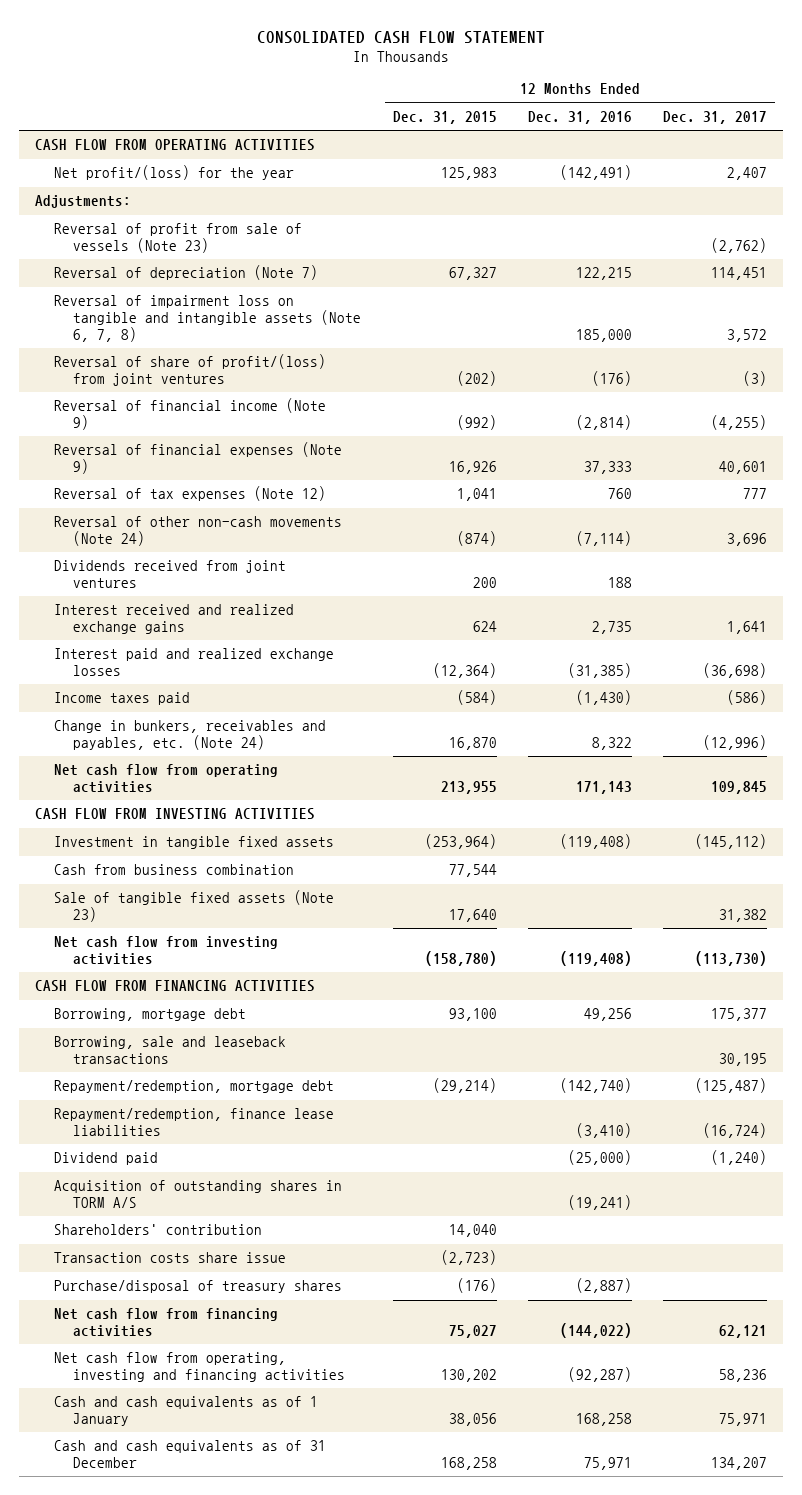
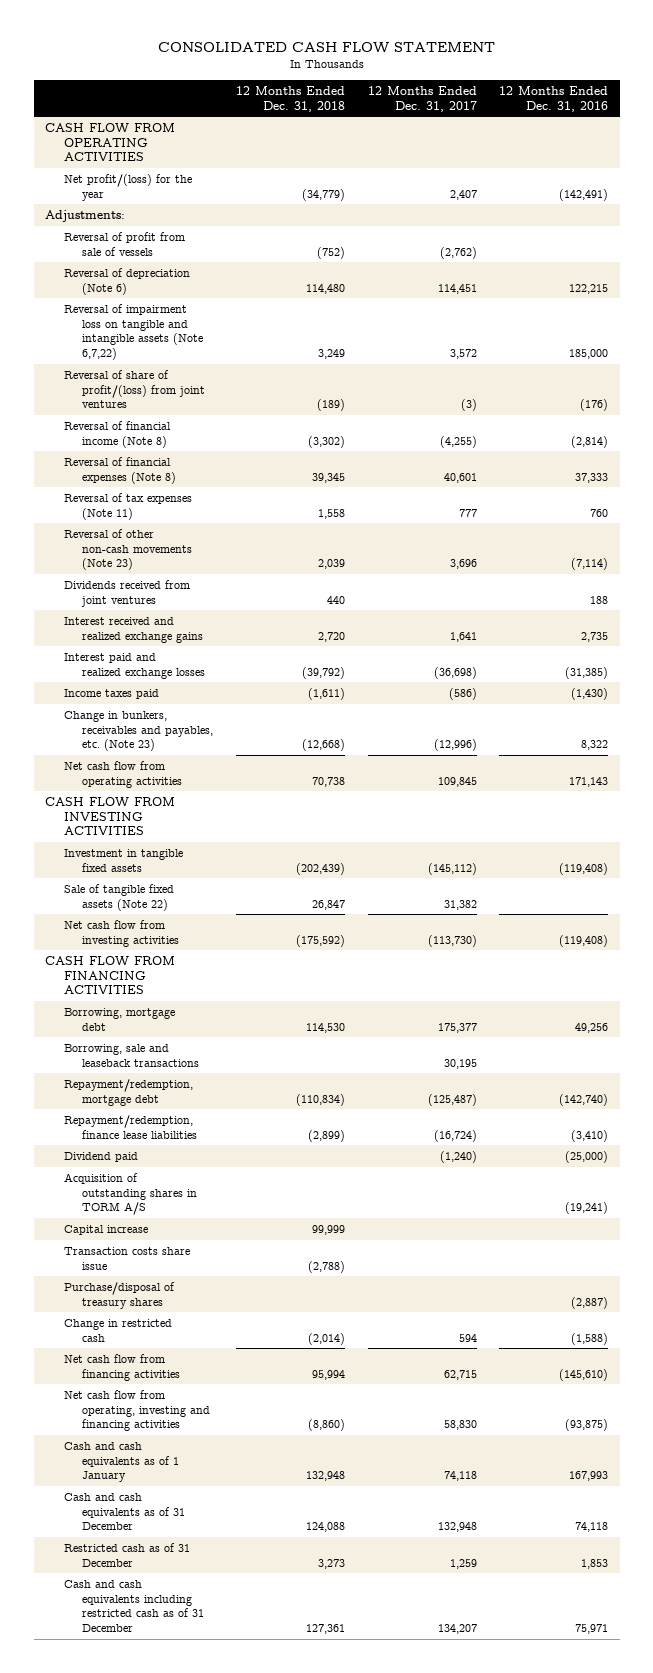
[392,111,497,125] Dec. 31, 2015 -> none
none -> [235,86,345,112] 12 Months Ended Dec. 31, 2018
[54,223,303,254] Reversal of profit from sale of vessels (Note 23) -> [63,231,185,256] Reversal of profit from sale of vessels
[54,265,319,281] Reversal of depreciation (Note 7) -> [63,267,190,295] Reversal of depreciation (Note 6)
[54,295,362,343] Reversal of impairment loss on tangible and intangible assets (Note 6, 7, 8) -> [63,303,204,360] Reversal of impairment loss on tangible and intangible assets (Note 6,7,22)
[54,398,327,431] Reversal of financial income (Note 9) -> [63,420,171,448] Reversal of financial income (Note 8)
[54,442,343,475] Reversal of financial expenses (Note 9) -> [63,456,177,484] Reversal of financial expenses (Note 8)
[54,486,327,502] Reversal of tax expenses (Note 12) -> [63,492,192,520] Reversal of tax expenses (Note 11)
[54,516,343,547] Reversal of other non-cash movements (Note 24) -> [63,528,193,571] Reversal of other non-cash movements (Note 23)
[54,720,327,751] Change in bunkers, receivables and payables, etc. (Note 24) -> [63,710,214,752] Change in bunkers, receivables and payables, etc. (Note 23)
[54,864,295,876] Cash from business combination -> none
[54,890,335,923] Sale of tangible fixed assets (Note 23) -> [63,883,174,911] Sale of tangible fixed assets (Note 22)
[54,1224,263,1236] Shareholders' contribution -> none
none -> [63,1224,148,1235] Capital increase
none -> [63,1318,172,1342] Change in restricted cash
[560,1323,633,1339] (144,022) -> [559,1368,609,1381] (145,610)
[719,1325,768,1339] 62,121 -> [443,1369,477,1380] 62,715
[568,1367,633,1383] (92,287) -> [565,1419,609,1432] (93,875)
[719,1369,768,1383] 58,236 -> [443,1420,477,1431] 58,830
[576,1413,633,1427] 168,258 -> [569,1471,609,1482] 167,993
[719,1413,768,1427] 75,971 -> [443,1471,477,1482] 74,118
[584,1457,633,1471] 75,971 -> [575,1522,609,1533] 74,118
[711,1457,768,1471] 134,207 -> [437,1522,477,1533] 132,948
none -> [63,1542,190,1567] Restricted cash as of 31 December
none -> [63,1579,205,1632] Cash and cash equivalents including restricted cash as of 31 December

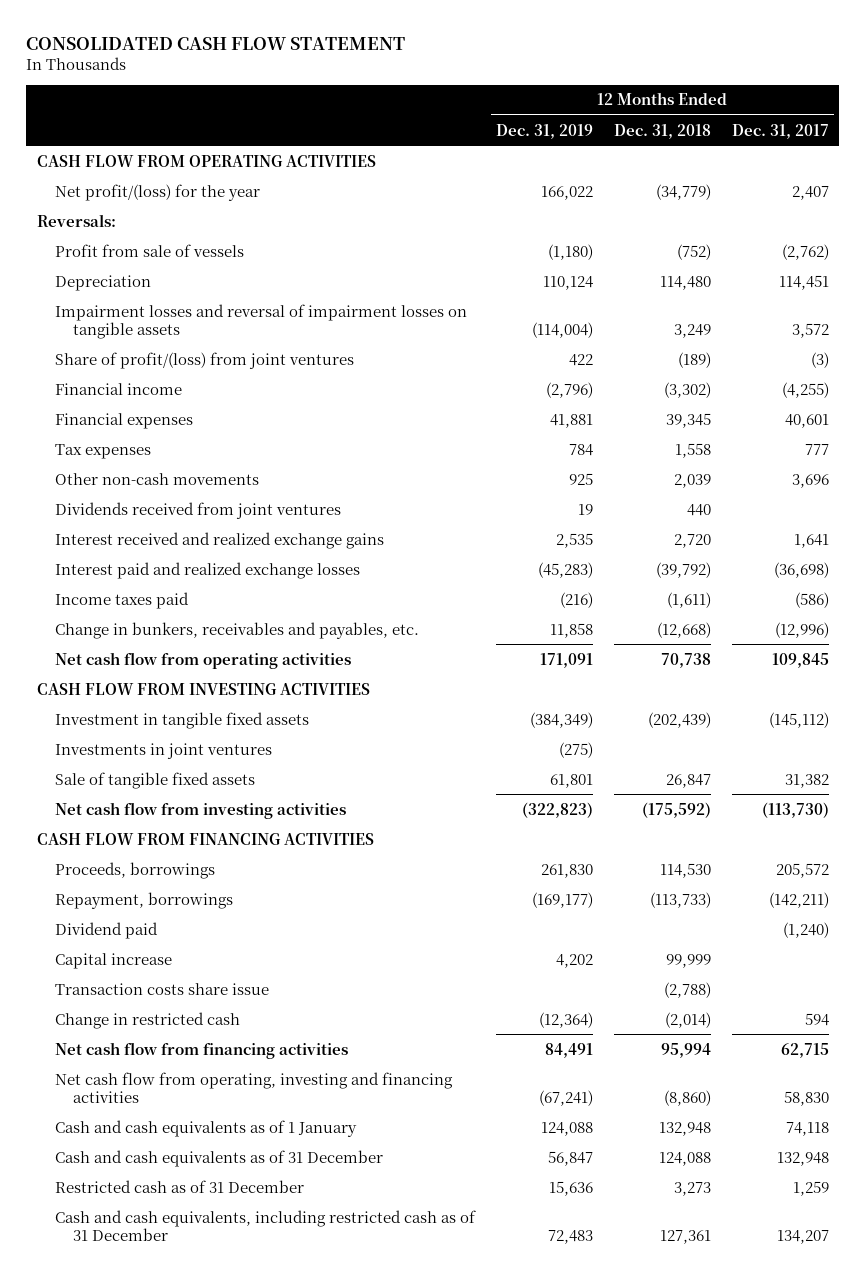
[499,86,609,112] 12 Months Ended Dec. 31, 2016 -> none
none -> [495,123,593,139] Dec. 31, 2019
[45,209,126,222] Adjustments: -> [36,213,116,227] Reversals:
[63,231,185,256] Reversal of profit from sale of vessels -> [54,243,244,257] Profit from sale of vessels
[63,267,190,295] Reversal of depreciation (Note 6) -> [54,274,151,291] Depreciation
[63,303,204,360] Reversal of impairment loss on tangible and intangible assets (Note 6,7,22) -> [54,303,467,339] Impairment losses and reversal of impairment losses on tangible assets
[63,369,206,409] Reversal of share of profit/(loss) from joint ventures -> [54,351,354,369] Share of profit/(loss) from joint ventures
[63,420,171,448] Reversal of financial income (Note 8) -> [54,382,182,395] Financial income
[63,456,177,484] Reversal of financial expenses (Note 8) -> [54,412,193,429] Financial expenses
[63,492,192,520] Reversal of tax expenses (Note 11) -> [54,443,151,459] Tax expenses
[63,528,193,571] Reversal of other non-cash movements (Note 23) -> [54,472,259,485] Other non-cash movements
[63,710,214,752] Change in bunkers, receivables and payables, etc. (Note 23) -> [54,621,419,639] Change in bunkers, receivables and payables, etc.
none -> [54,742,272,759] Investments in joint ventures
[63,883,174,911] Sale of tangible fixed assets (Note 22) -> [54,771,255,789] Sale of tangible fixed assets
[63,1043,200,1067] Borrowing, sale and leaseback transactions -> none
[63,1114,198,1139] Repayment/redemption, finance lease liabilities -> none
[63,1007,175,1031] Borrowing, mortgage debt -> [54,861,215,879] Proceeds, borrowings
[437,1022,477,1033] 175,377 -> [775,862,829,878] 205,572
[63,1078,193,1106] Repayment/redemption, mortgage debt -> [54,891,233,909] Repayment, borrowings
[295,1093,345,1106] (110,834) -> [649,891,711,908] (113,733)
[427,1093,477,1106] (125,487) -> [768,891,829,908] (142,211)
[63,1172,198,1216] Acquisition of outstanding shares in TORM A/S -> none
[63,1281,175,1309] Purchase/disposal of treasury shares -> none
[63,1579,205,1632] Cash and cash equivalents including restricted cash as of 31 December -> [54,1209,476,1241] Cash and cash equivalents, including restricted cash as of 31 December

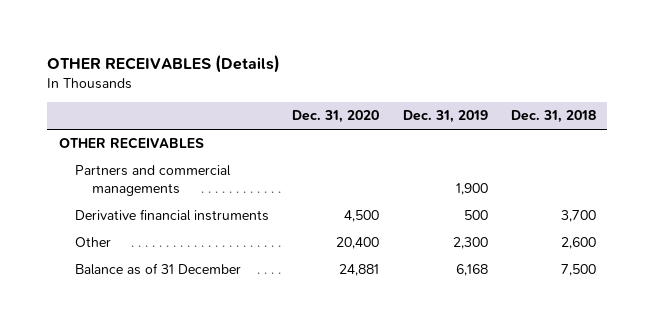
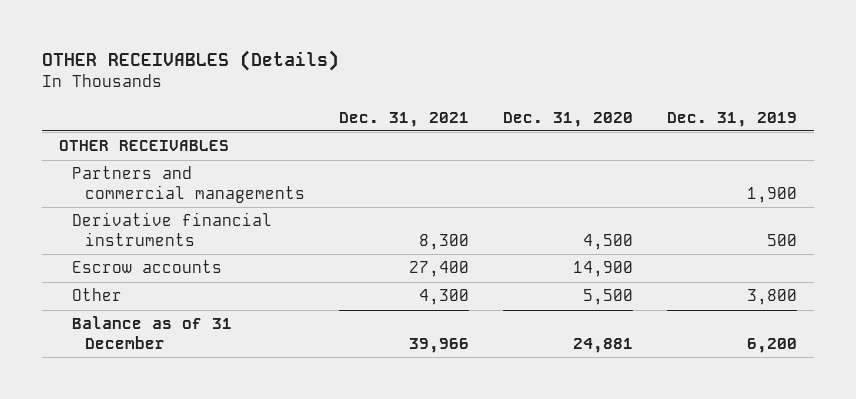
[510,110,596,124] Dec. 31, 2018 -> none
none -> [339,111,470,127] Dec. 31, 2021
none -> [71,260,222,274] Escrow accounts
[336,237,380,250] 20,400 -> [583,289,634,306] 5,500
[452,237,488,250] 2,300 -> [747,289,798,306] 3,800
[455,264,488,277] 6,168 -> [747,337,798,353] 6,200

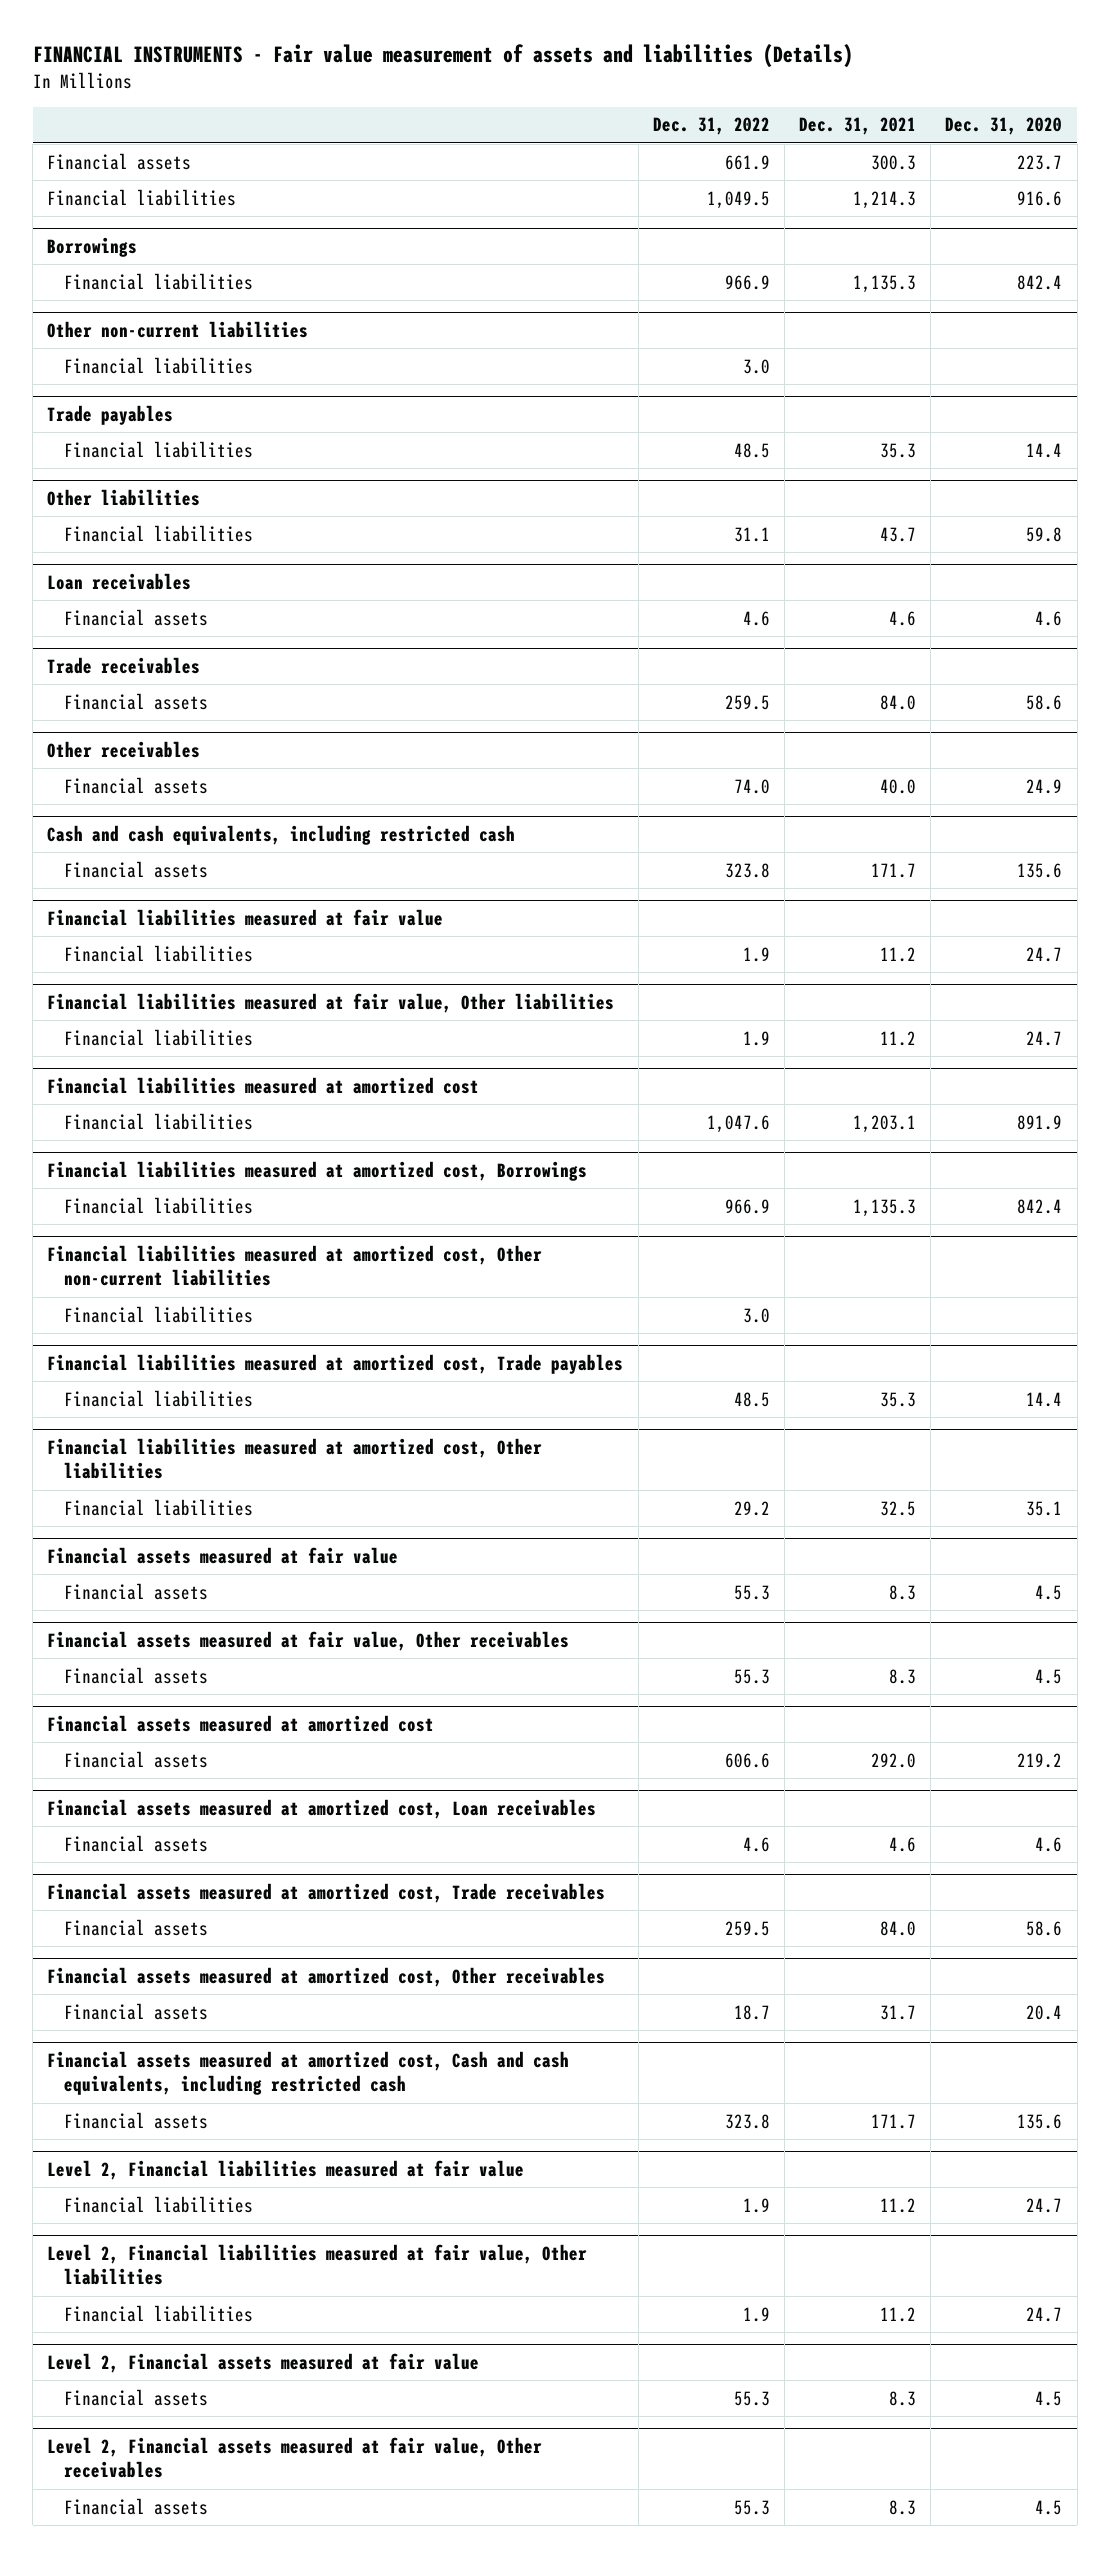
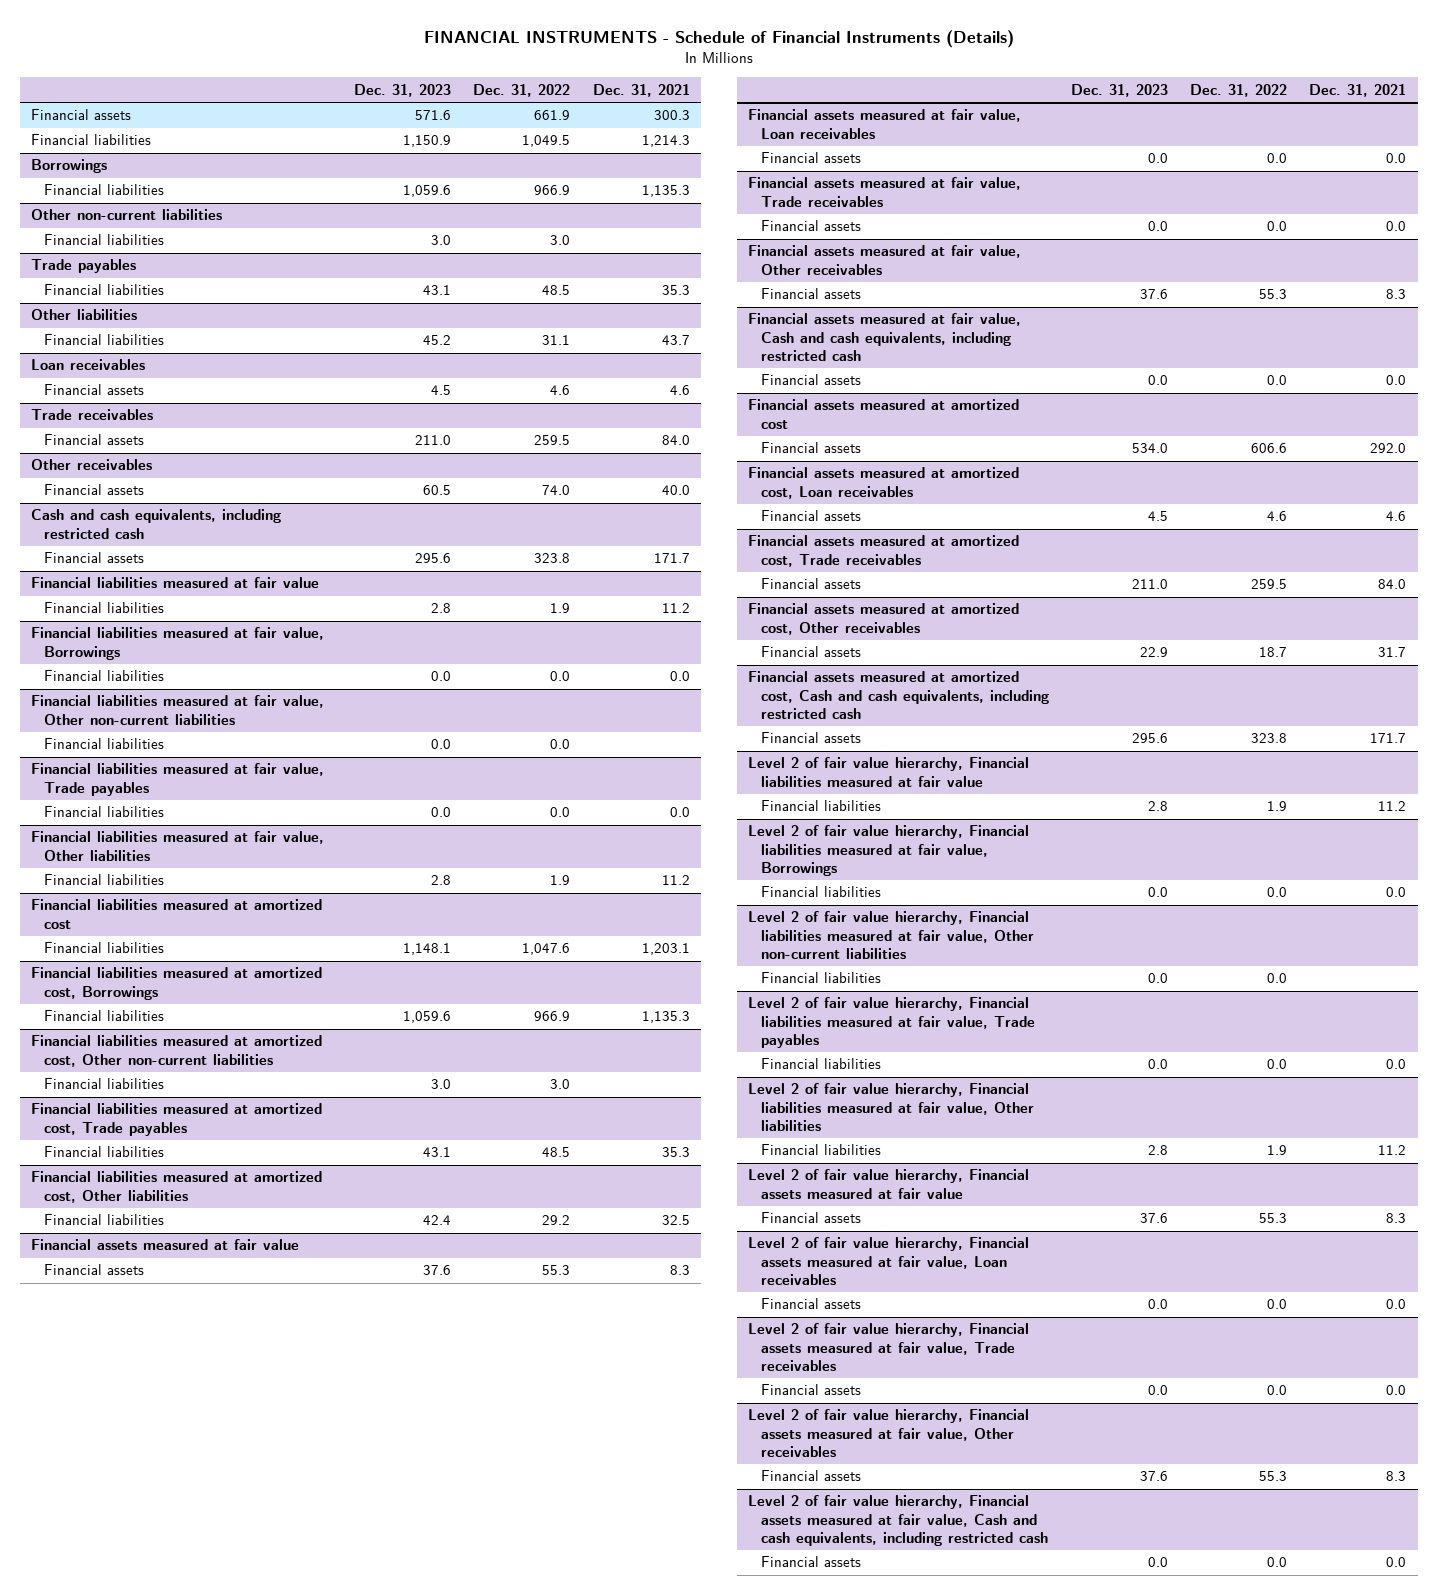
[32,44,853,69] FINANCIAL INSTRUMENTS - Fair value measurement of assets and liabilities (Details) -> [423,30,1014,49] FINANCIAL INSTRUMENTS - Schedule of Financial Instruments (Details)
[945,117,1063,136] Dec. 31, 2020 -> none
none -> [354,83,452,97] Dec. 31, 2023
none -> [31,627,325,660] Financial liabilities measured at fair value, Borrowings
none -> [43,670,164,682] Financial liabilities
none -> [31,695,325,725] Financial liabilities measured at fair value, Other non-current liabilities
none -> [43,738,164,750] Financial liabilities
none -> [31,763,325,796] Financial liabilities measured at fair value, Trade payables
none -> [43,806,164,818] Financial liabilities
none -> [748,109,1022,139] Financial assets measured at fair value, Loan receivables
none -> [760,152,861,164] Financial assets
none -> [748,177,1022,207] Financial assets measured at fair value, Trade receivables
none -> [760,220,861,232] Financial assets
none -> [748,313,1022,361] Financial assets measured at fair value, Cash and cash equivalents, including restricted cash
none -> [760,374,861,386] Financial assets
[47,2159,525,2180] Level 2, Financial liabilities measured at fair value -> [748,757,1030,787] Level 2 of fair value hierarchy, Financial liabilities measured at fair value
none -> [748,825,1030,876] Level 2 of fair value hierarchy, Financial liabilities measured at fair value, Borrowings
none -> [760,886,881,898] Financial liabilities
none -> [748,911,1034,959] Level 2 of fair value hierarchy, Financial liabilities measured at fair value, Other non-current liabilities
none -> [760,972,881,984] Financial liabilities
none -> [748,997,1035,1048] Level 2 of fair value hierarchy, Financial liabilities measured at fair value, Trade payables
none -> [760,1058,881,1070] Financial liabilities
[47,2243,588,2286] Level 2, Financial liabilities measured at fair value, Other liabilities -> [748,1083,1034,1131] Level 2 of fair value hierarchy, Financial liabilities measured at fair value, Other liabilities
[47,2352,480,2373] Level 2, Financial assets measured at fair value -> [748,1169,1030,1199] Level 2 of fair value hierarchy, Financial assets measured at fair value
none -> [748,1237,1030,1285] Level 2 of fair value hierarchy, Financial assets measured at fair value, Loan receivables
none -> [760,1298,861,1310] Financial assets
none -> [748,1323,1030,1371] Level 2 of fair value hierarchy, Financial assets measured at fair value, Trade receivables
none -> [760,1384,861,1396] Financial assets
[47,2436,543,2479] Level 2, Financial assets measured at fair value, Other receivables -> [748,1409,1030,1457] Level 2 of fair value hierarchy, Financial assets measured at fair value, Other receivables
none -> [748,1495,1048,1546] Level 2 of fair value hierarchy, Financial assets measured at fair value, Cash and cash equivalents, including restricted cash
none -> [760,1556,861,1568] Financial assets

